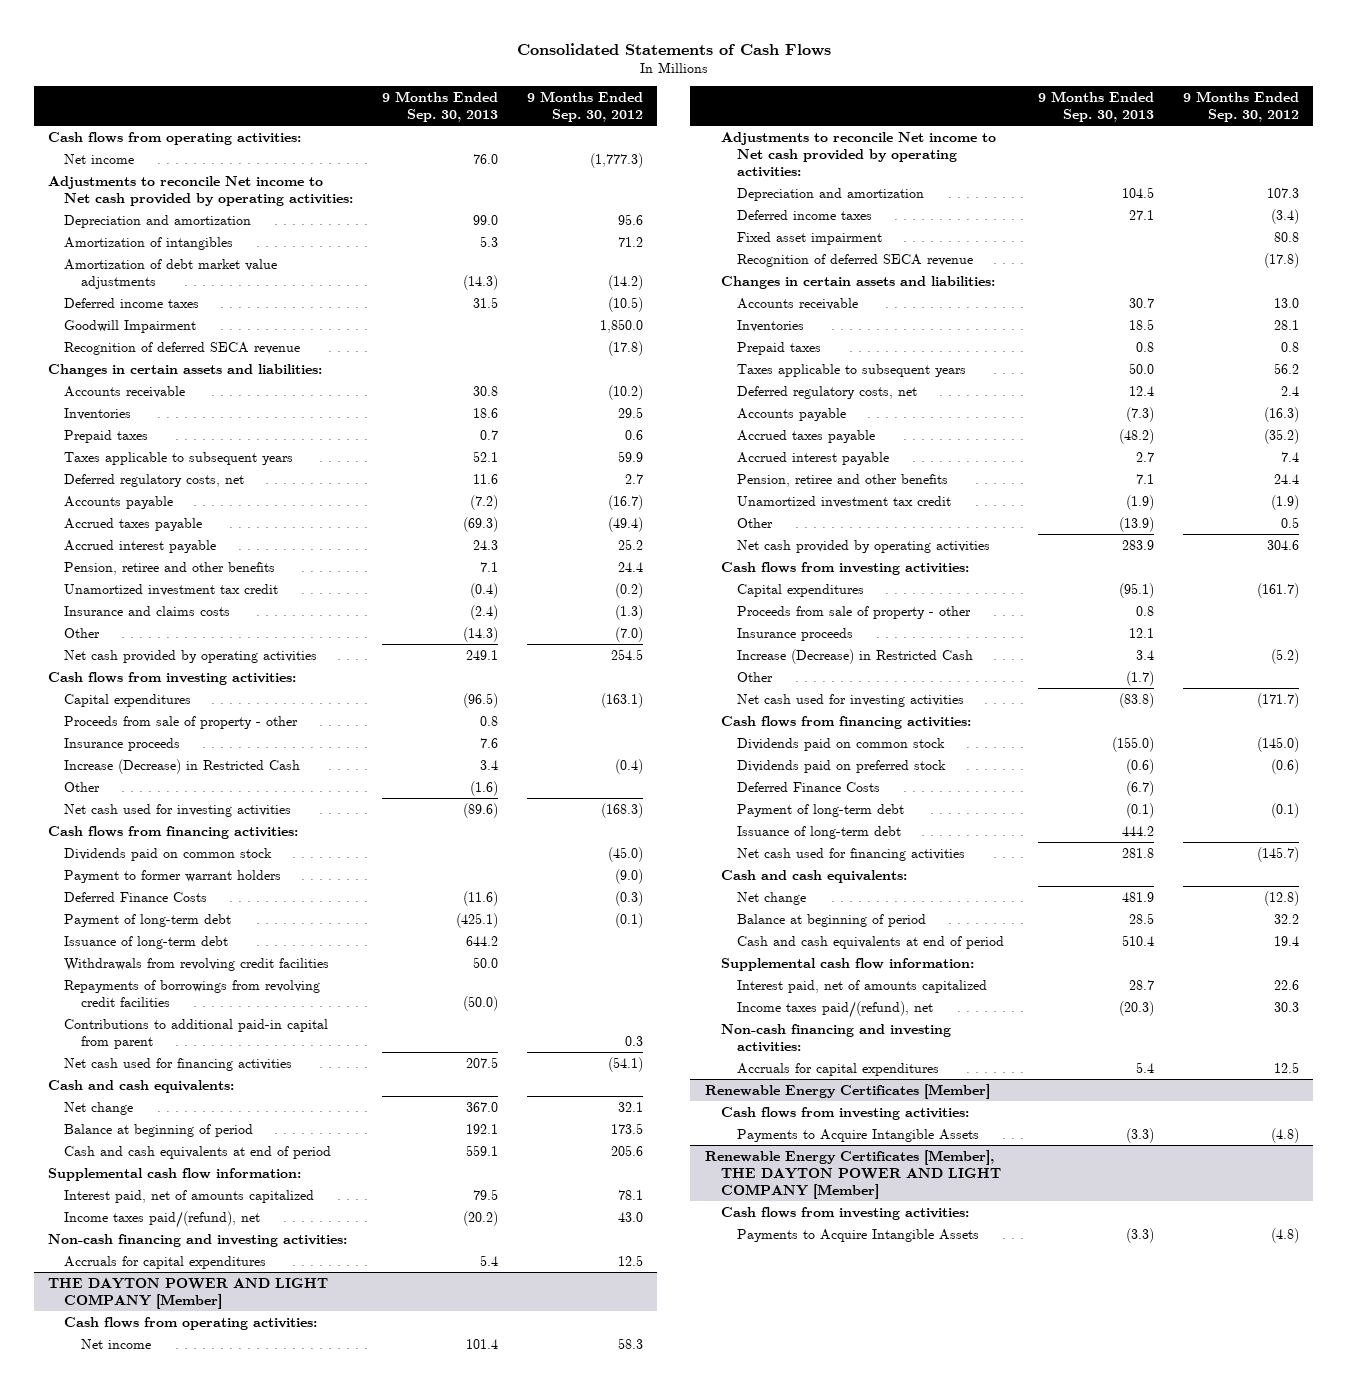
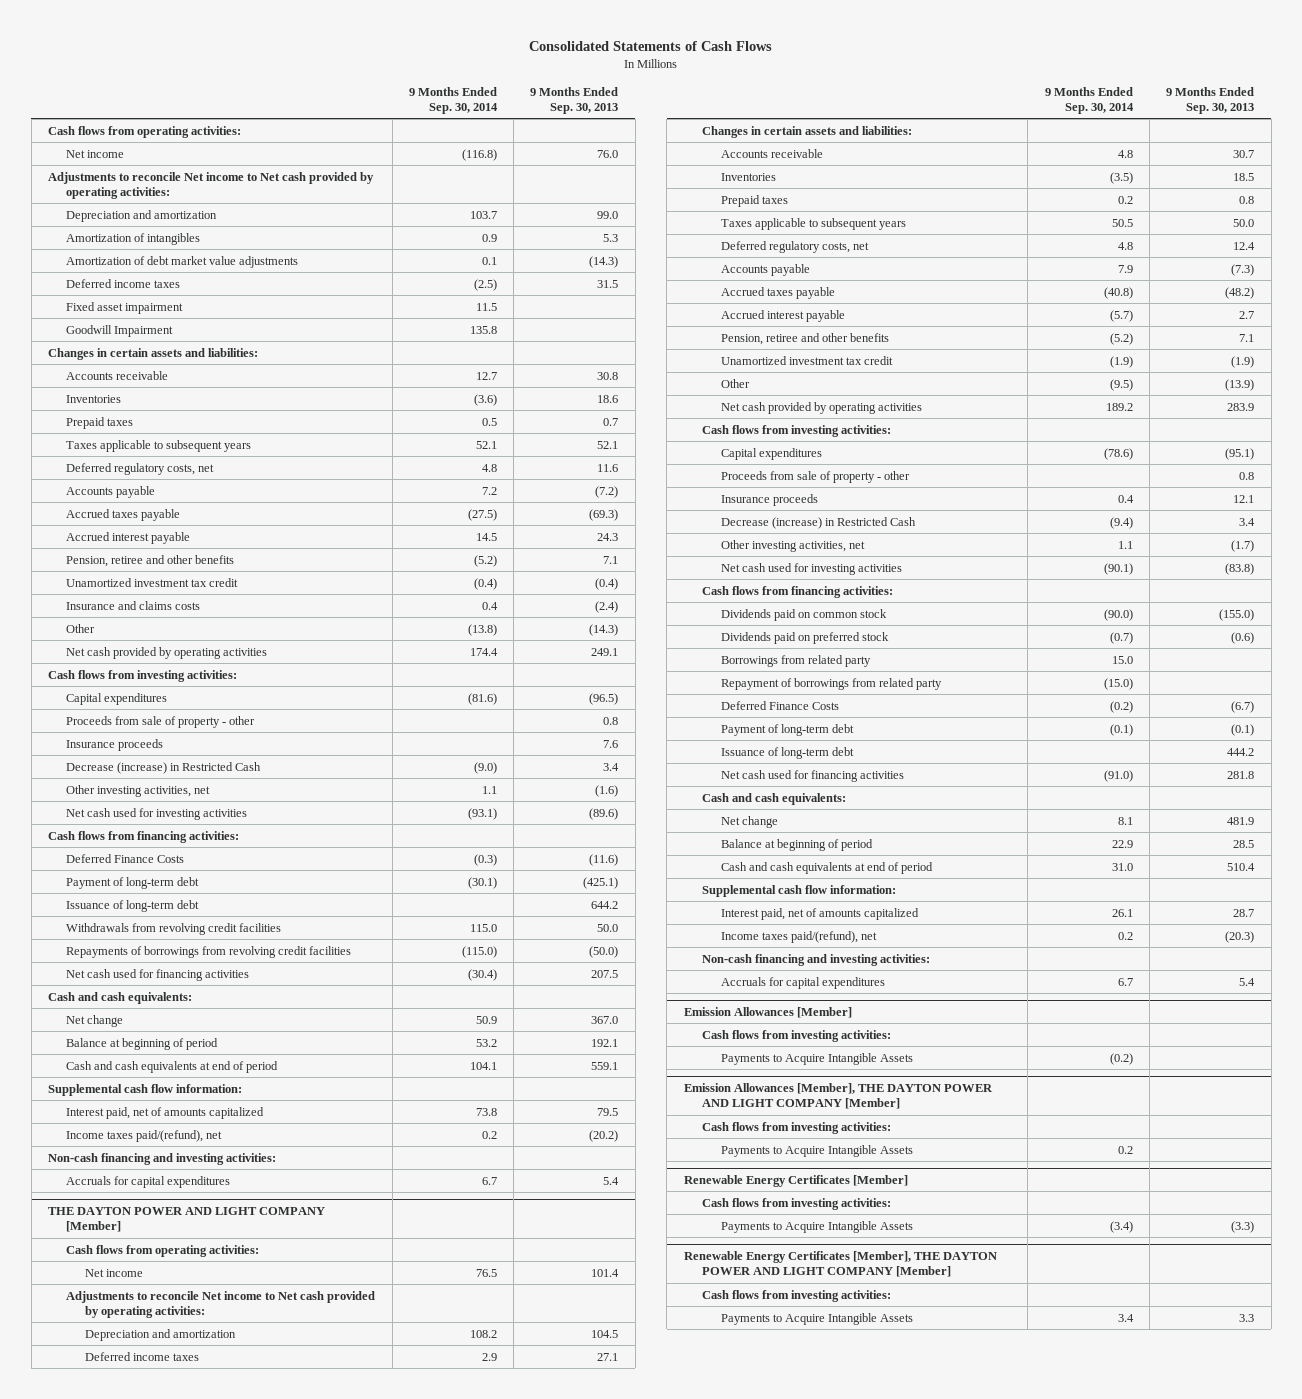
[526,90,643,122] 9 Months Ended Sep. 30, 2012 -> none
none -> [408,87,498,115] 9 Months Ended Sep. 30, 2014
none -> [66,301,184,314] Fixed asset impairment
[64,341,301,355] Recognition of deferred SECA revenue -> none
[64,758,301,774] Increase (Decrease) in Restricted Cash -> [66,761,262,774] Decrease (increase) in Restricted Cash
[64,781,101,792] Other -> [66,784,211,797] Other investing activities, net
[64,847,273,861] Dividends paid on common stock -> none
[64,869,282,883] Payment to former warrant holders -> none
[64,1018,329,1049] Contributions to additional paid-in capital from parent -> none
[736,231,882,245] Fixed asset impairment -> none
[736,253,973,267] Recognition of deferred SECA revenue -> none
[736,648,973,664] Increase (Decrease) in Restricted Cash -> [720,516,916,529] Decrease (increase) in Restricted Cash
[736,671,773,682] Other -> [720,539,865,552] Other investing activities, net
none -> [720,654,871,667] Borrowings from related party
none -> [720,677,942,690] Repayment of borrowings from related party
none -> [683,1007,852,1019] Emission Allowances [Member]
none -> [702,1029,892,1042] Cash flows from investing activities:
none -> [720,1052,913,1065] Payments to Acquire Intangible Assets
none -> [683,1083,993,1110] Emission Allowances [Member], THE DAYTON POWER AND LIGHT COMPANY [Member]
none -> [702,1121,892,1134] Cash flows from investing activities:
none -> [720,1144,913,1157] Payments to Acquire Intangible Assets
[1126,1227,1155,1243] (3.3) -> [1239,1313,1255,1322] 3.3

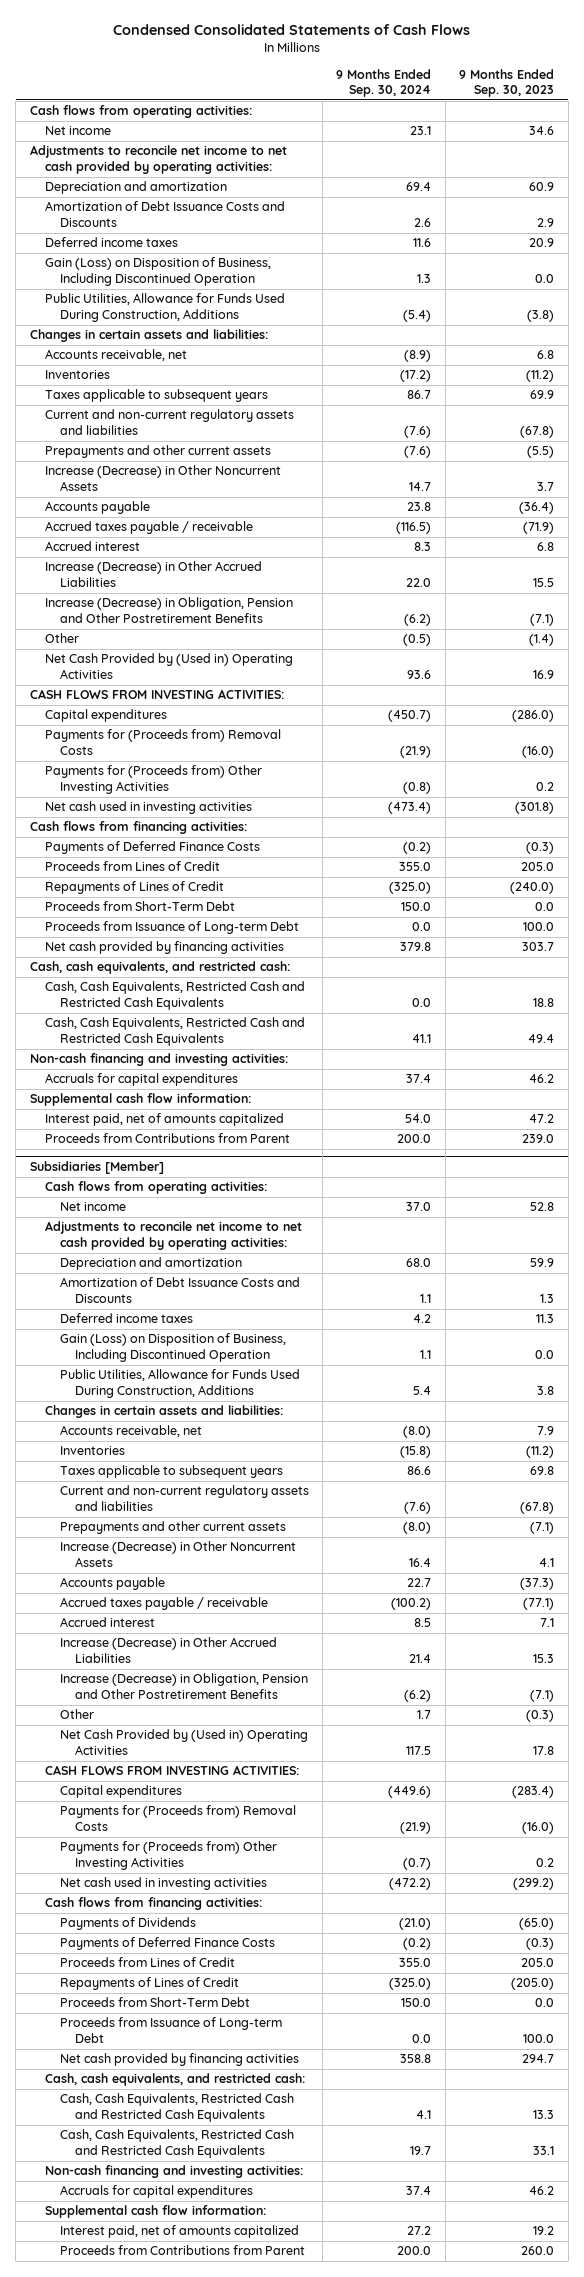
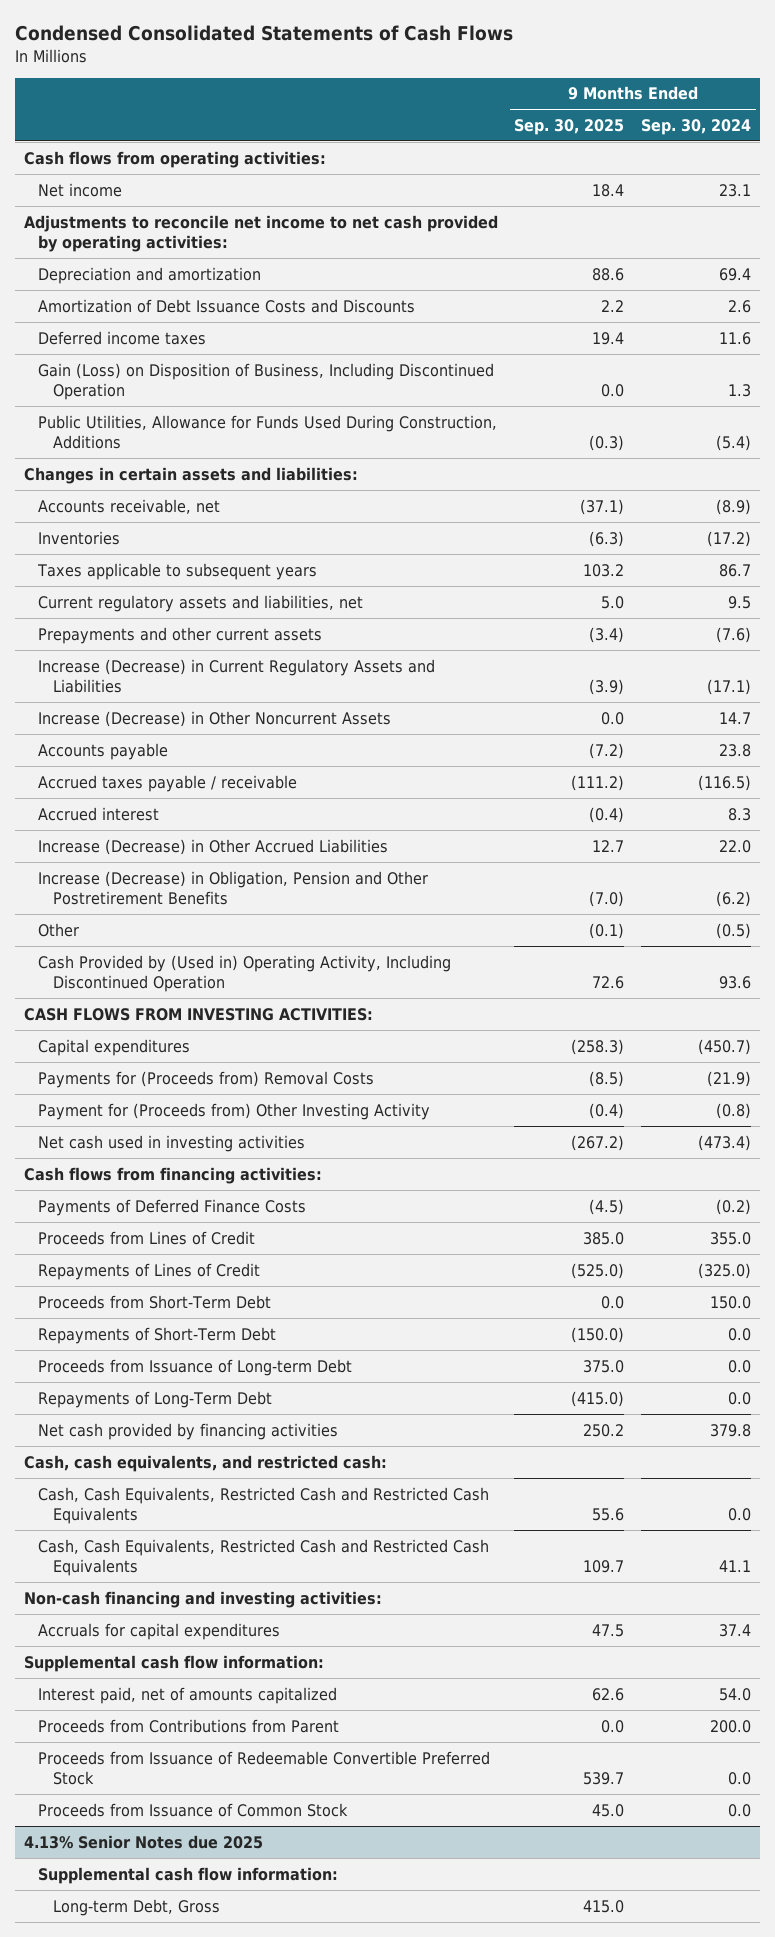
[459,68,555,98] 9 Months Ended Sep. 30, 2023 -> none
none -> [514,118,625,135] Sep. 30, 2025
[44,409,294,436] Current and non-current regulatory assets and liabilities -> [38,594,364,612] Current regulatory assets and liabilities, net
[404,426,432,439] (7.6) -> [728,595,752,609] 9.5
none -> [38,658,436,694] Increase (Decrease) in Current Regulatory Assets and Liabilities
[44,653,293,680] Net Cash Provided by (Used in) Operating Activities -> [38,954,452,993] Cash Provided by (Used in) Operating Activity, Including Discontinued Operation
[44,765,262,795] Payments for (Proceeds from) Other Investing Activities -> [38,1102,431,1120] Payment for (Proceeds from) Other Investing Activity
none -> [38,1326,277,1344] Repayments of Short-Term Debt
none -> [38,1390,273,1408] Repayments of Long-Term Debt
[29,1161,164,1175] Subsidiaries [Member] -> none
[44,1181,267,1195] Cash flows from operating activities: -> none
[59,1202,126,1212] Net income -> none
[44,1221,302,1251] Adjustments to reconcile net income to net cash provided by operating activities: -> none
[59,1257,242,1271] Depreciation and amortization -> none
[59,1277,300,1304] Amortization of Debt Issuance Costs and Discounts -> none
[59,1313,193,1324] Deferred income taxes -> none
[59,1333,286,1363] Gain (Loss) on Disposition of Business, Including Discontinued Operation -> none
[59,1369,300,1399] Public Utilities, Allowance for Funds Used During Construction, Additions -> none
[44,1405,283,1419] Changes in certain assets and liabilities: -> none
[59,1425,202,1438] Accounts receivable, net -> none
[59,1446,125,1456] Inventories -> none
[59,1465,283,1479] Taxes applicable to subsequent years -> none
[59,1485,309,1512] Current and non-current regulatory assets and liabilities -> none
[59,1521,286,1535] Prepayments and other current assets -> none
[59,1541,296,1568] Increase (Decrease) in Other Noncurrent Assets -> none
[59,1577,165,1591] Accounts payable -> none
[59,1597,268,1611] Accrued taxes payable / receivable -> none
[59,1617,155,1628] Accrued interest -> none
[59,1637,277,1664] Increase (Decrease) in Other Accrued Liabilities -> none
[59,1673,308,1700] Increase (Decrease) in Obligation, Pension and Other Postretirement Benefits -> none
[59,1709,94,1720] Other -> none
[59,1729,308,1756] Net Cash Provided by (Used in) Operating Activities -> none
[44,1765,299,1776] CASH FLOWS FROM INVESTING ACTIVITIES: -> none
[59,1785,182,1799] Capital expenditures -> none
[59,1805,296,1832] Payments for (Proceeds from) Removal Costs -> none
[59,1841,277,1871] Payments for (Proceeds from) Other Investing Activities -> none
[59,1877,267,1891] Net cash used in investing activities -> none
[44,1897,262,1911] Cash flows from financing activities: -> none
[59,1917,196,1931] Payments of Dividends -> none
[59,1937,275,1951] Payments of Deferred Finance Costs -> none
[59,1957,235,1968] Proceeds from Lines of Credit -> none
[59,1977,239,1991] Repayments of Lines of Credit -> none
[59,1997,250,2008] Proceeds from Short-Term Debt -> none
[59,2017,282,2044] Proceeds from Issuance of Long-term Debt -> none
[59,2053,299,2067] Net cash provided by financing activities -> none
[44,2073,305,2087] Cash, cash equivalents, and restricted cash: -> none
[59,2093,294,2123] Cash, Cash Equivalents, Restricted Cash and Restricted Cash Equivalents -> none
[59,2129,294,2159] Cash, Cash Equivalents, Restricted Cash and Restricted Cash Equivalents -> none
[44,2165,303,2179] Non-cash financing and investing activities: -> none
[59,2185,253,2199] Accruals for capital expenditures -> none
none -> [38,1750,491,1786] Proceeds from Issuance of Redeemable Convertible Preferred Stock
none -> [38,1802,349,1817] Proceeds from Issuance of Common Stock
none -> [23,1834,263,1849] 4.13% Senior Notes due 2025
[59,2225,299,2239] Interest paid, net of amounts capitalized -> none
[59,2245,305,2256] Proceeds from Contributions from Parent -> none
none -> [52,1898,220,1916] Long-term Debt, Gross

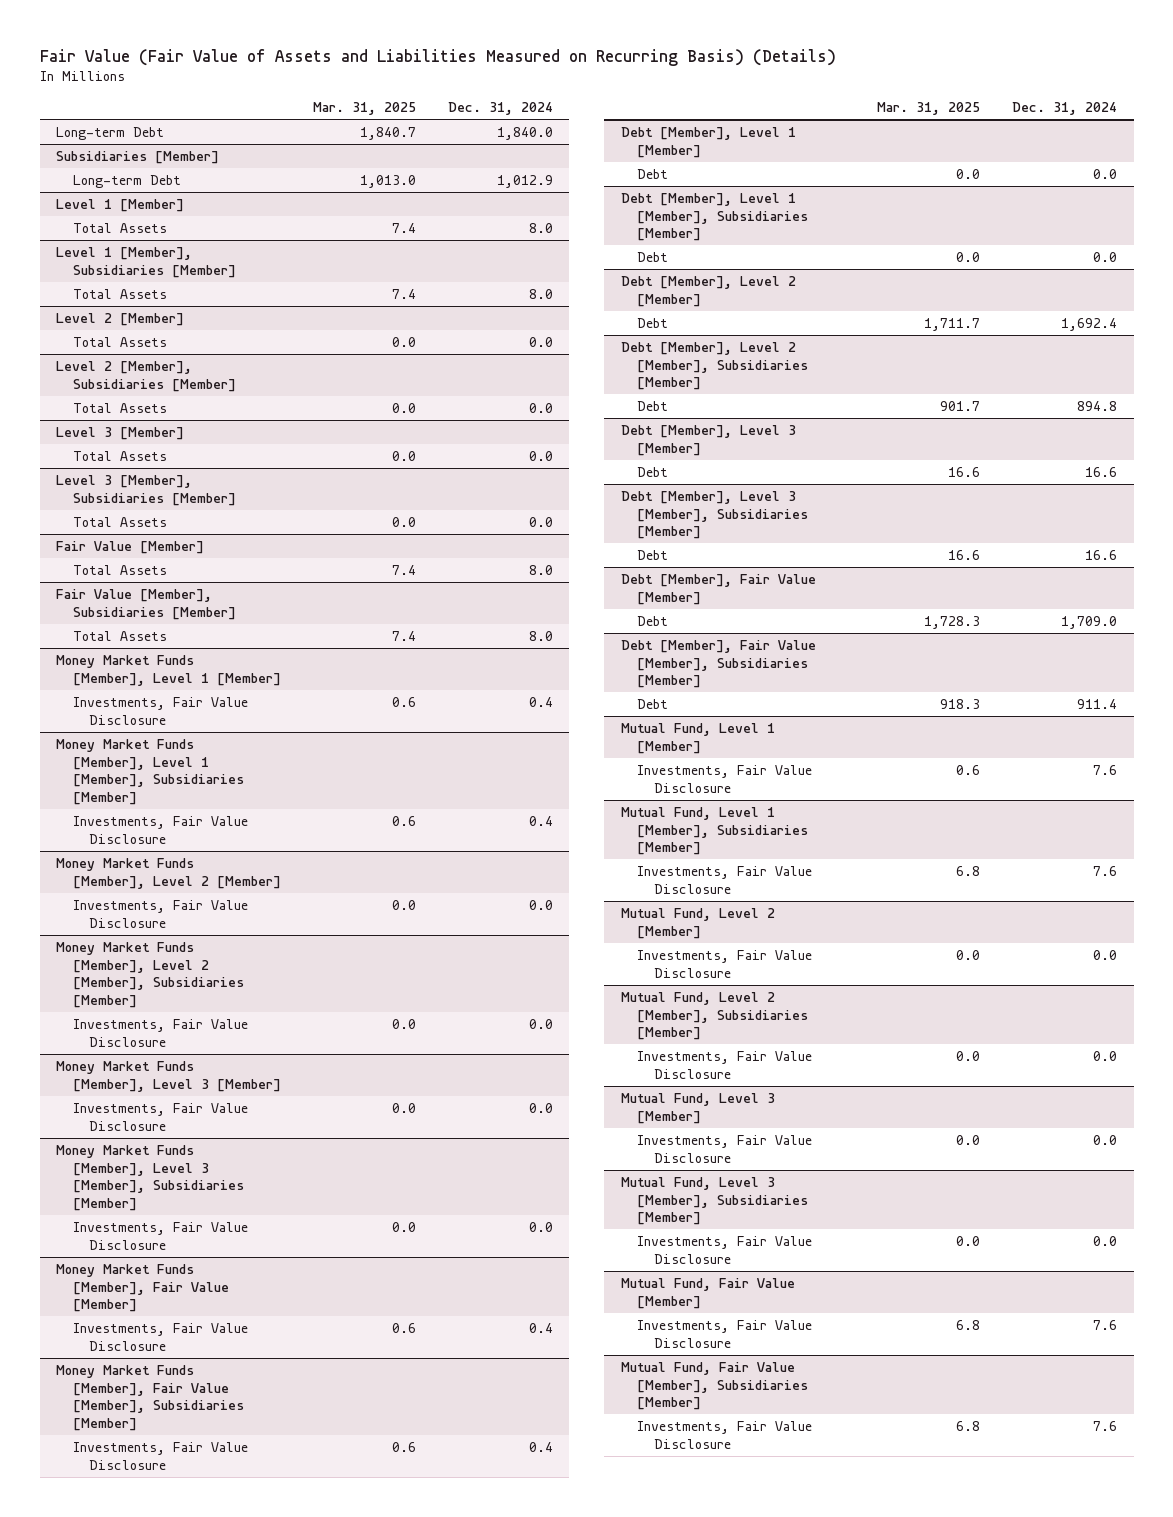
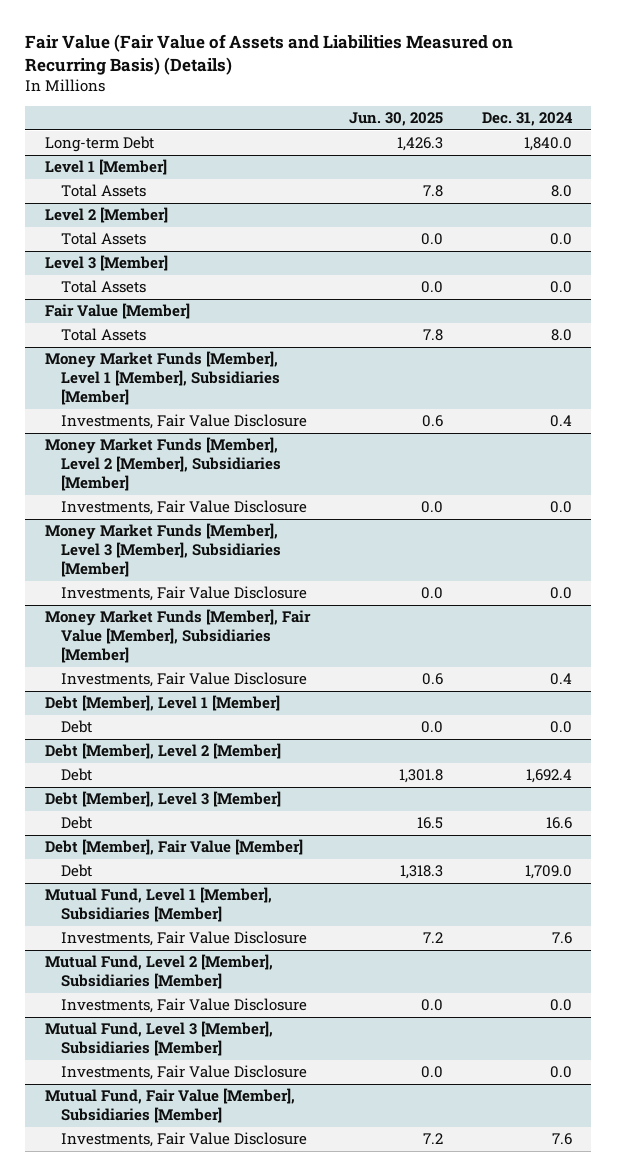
[312,102,416,116] Mar. 31, 2025 -> none
none -> [348,112,443,127] Jun. 30, 2025
[56,150,220,164] Subsidiaries [Member] -> none
[72,174,181,188] Long-term Debt -> none
[56,246,236,278] Level 1 [Member], Subsidiaries [Member] -> none
[72,288,167,299] Total Assets -> none
[56,360,236,392] Level 2 [Member], Subsidiaries [Member] -> none
[72,402,167,413] Total Assets -> none
[56,474,236,506] Level 3 [Member], Subsidiaries [Member] -> none
[72,516,167,527] Total Assets -> none
[56,588,236,620] Fair Value [Member], Subsidiaries [Member] -> none
[72,630,167,641] Total Assets -> none
[56,654,281,686] Money Market Funds [Member], Level 1 [Member] -> none
[72,696,248,725] Investments, Fair Value Disclosure -> none
[56,857,281,889] Money Market Funds [Member], Level 2 [Member] -> none
[72,899,248,928] Investments, Fair Value Disclosure -> none
[56,1060,281,1092] Money Market Funds [Member], Level 3 [Member] -> none
[72,1102,248,1131] Investments, Fair Value Disclosure -> none
[56,1263,229,1313] Money Market Funds [Member], Fair Value [Member] -> none
[72,1322,248,1351] Investments, Fair Value Disclosure -> none
[620,192,809,242] Debt [Member], Level 1 [Member], Subsidiaries [Member] -> none
[637,251,669,262] Debt -> none
[620,341,809,391] Debt [Member], Level 2 [Member], Subsidiaries [Member] -> none
[637,400,669,411] Debt -> none
[620,490,809,540] Debt [Member], Level 3 [Member], Subsidiaries [Member] -> none
[637,549,669,560] Debt -> none
[620,639,816,689] Debt [Member], Fair Value [Member], Subsidiaries [Member] -> none
[637,698,669,709] Debt -> none
[620,722,775,754] Mutual Fund, Level 1 [Member] -> none
[637,764,813,793] Investments, Fair Value Disclosure -> none
[620,907,775,939] Mutual Fund, Level 2 [Member] -> none
[637,949,813,978] Investments, Fair Value Disclosure -> none
[620,1092,775,1124] Mutual Fund, Level 3 [Member] -> none
[637,1134,813,1163] Investments, Fair Value Disclosure -> none
[620,1277,795,1309] Mutual Fund, Fair Value [Member] -> none
[637,1319,813,1348] Investments, Fair Value Disclosure -> none

